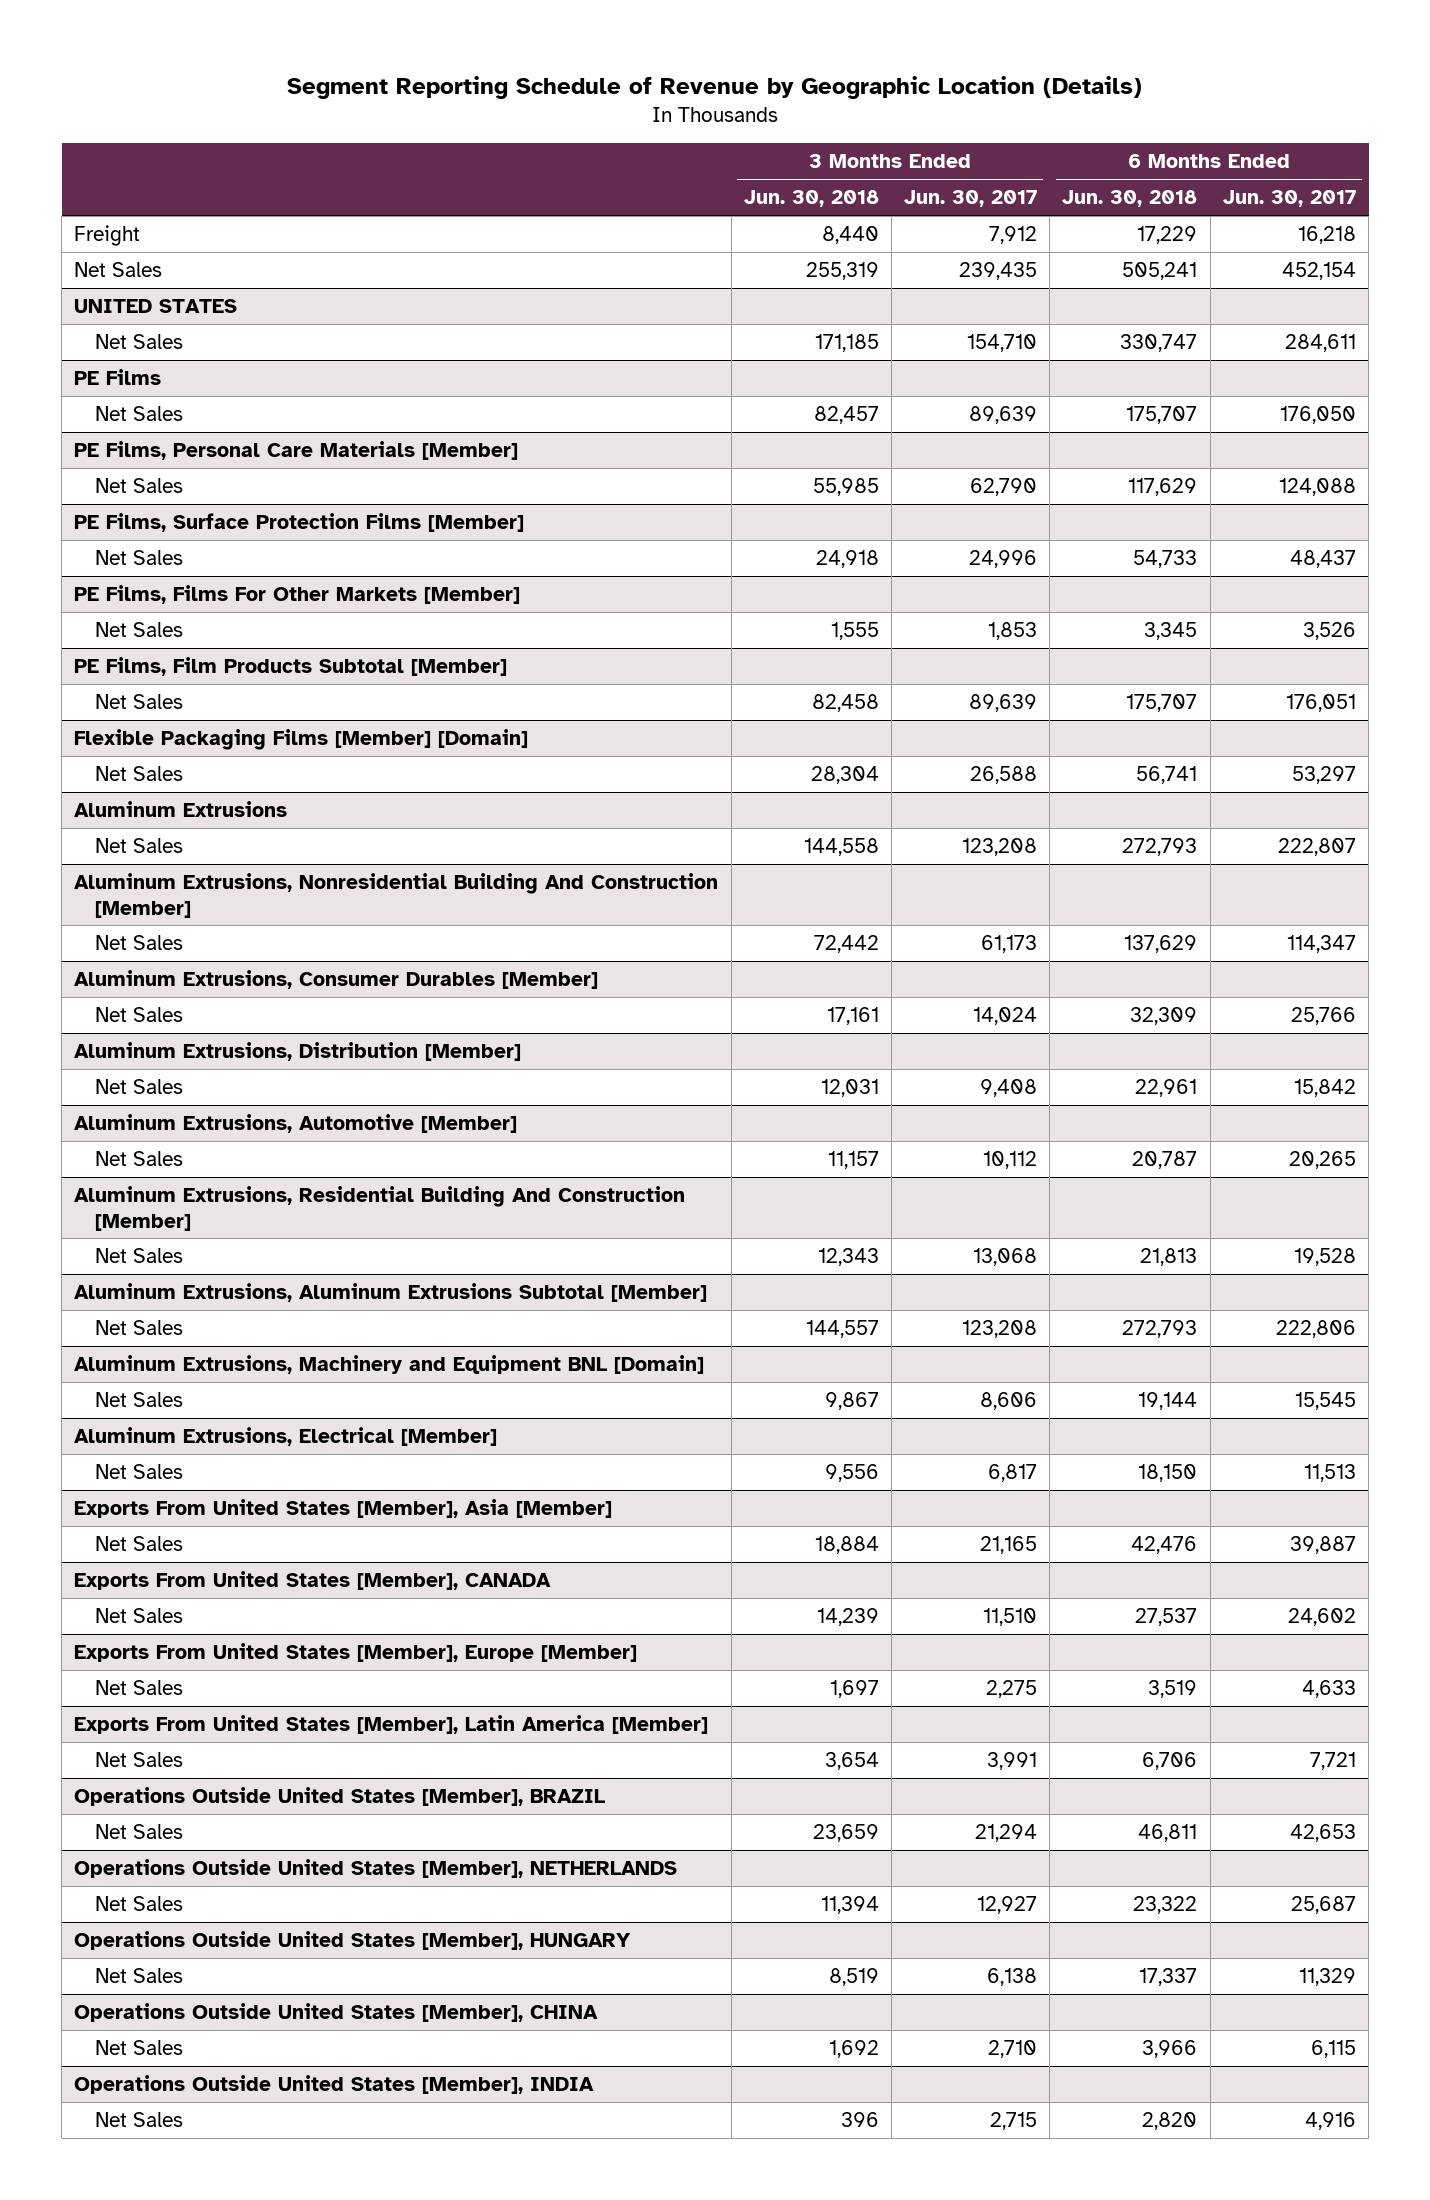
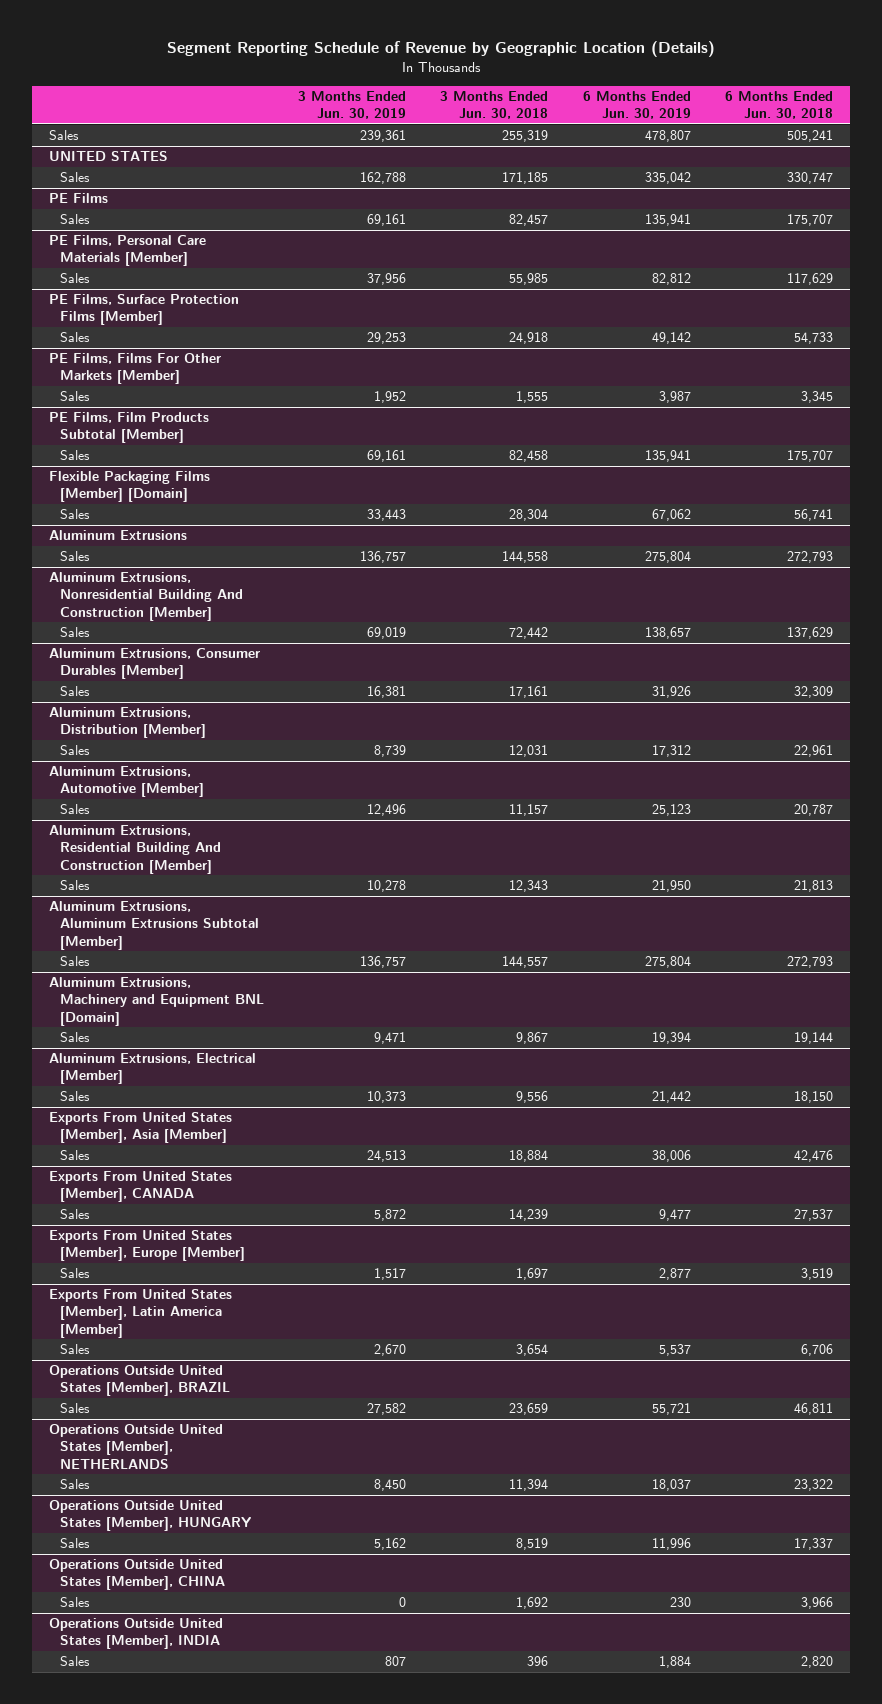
[904,190,1038,208] Jun. 30, 2017 -> none
[1222,190,1356,208] Jun. 30, 2017 -> none
none -> [298,90,407,120] 3 Months Ended Jun. 30, 2019
none -> [582,90,691,120] 6 Months Ended Jun. 30, 2019
[74,225,141,247] Freight -> none
[74,262,163,278] Net Sales -> [49,130,80,141] Sales
[95,334,184,350] Net Sales -> [59,172,90,183] Sales
[95,406,184,422] Net Sales -> [59,214,90,225] Sales
[95,478,184,494] Net Sales -> [59,273,90,284] Sales
[95,550,184,566] Net Sales -> [59,332,90,343] Sales
[95,622,184,638] Net Sales -> [59,391,90,402] Sales
[95,694,184,710] Net Sales -> [59,450,90,461] Sales
[95,766,184,782] Net Sales -> [59,509,90,520] Sales
[95,838,184,854] Net Sales -> [59,551,90,562] Sales
[95,935,184,951] Net Sales -> [59,627,90,638] Sales
[95,1007,184,1023] Net Sales -> [59,686,90,697] Sales
[95,1079,184,1095] Net Sales -> [59,745,90,756] Sales
[95,1151,184,1167] Net Sales -> [59,804,90,815] Sales
[95,1248,184,1264] Net Sales -> [59,880,90,891] Sales
[95,1320,184,1336] Net Sales -> [59,956,90,967] Sales
[95,1392,184,1408] Net Sales -> [59,1032,90,1043] Sales
[95,1464,184,1480] Net Sales -> [59,1091,90,1102] Sales
[95,1536,184,1552] Net Sales -> [59,1150,90,1161] Sales
[95,1608,184,1624] Net Sales -> [59,1209,90,1220] Sales
[95,1680,184,1696] Net Sales -> [59,1268,90,1279] Sales
[95,1752,184,1768] Net Sales -> [59,1344,90,1355] Sales
[95,1824,184,1840] Net Sales -> [59,1403,90,1414] Sales
[95,1896,184,1912] Net Sales -> [59,1479,90,1490] Sales
[95,1968,184,1984] Net Sales -> [59,1538,90,1549] Sales
[95,2040,184,2056] Net Sales -> [59,1597,90,1608] Sales
[95,2112,184,2128] Net Sales -> [59,1656,90,1667] Sales

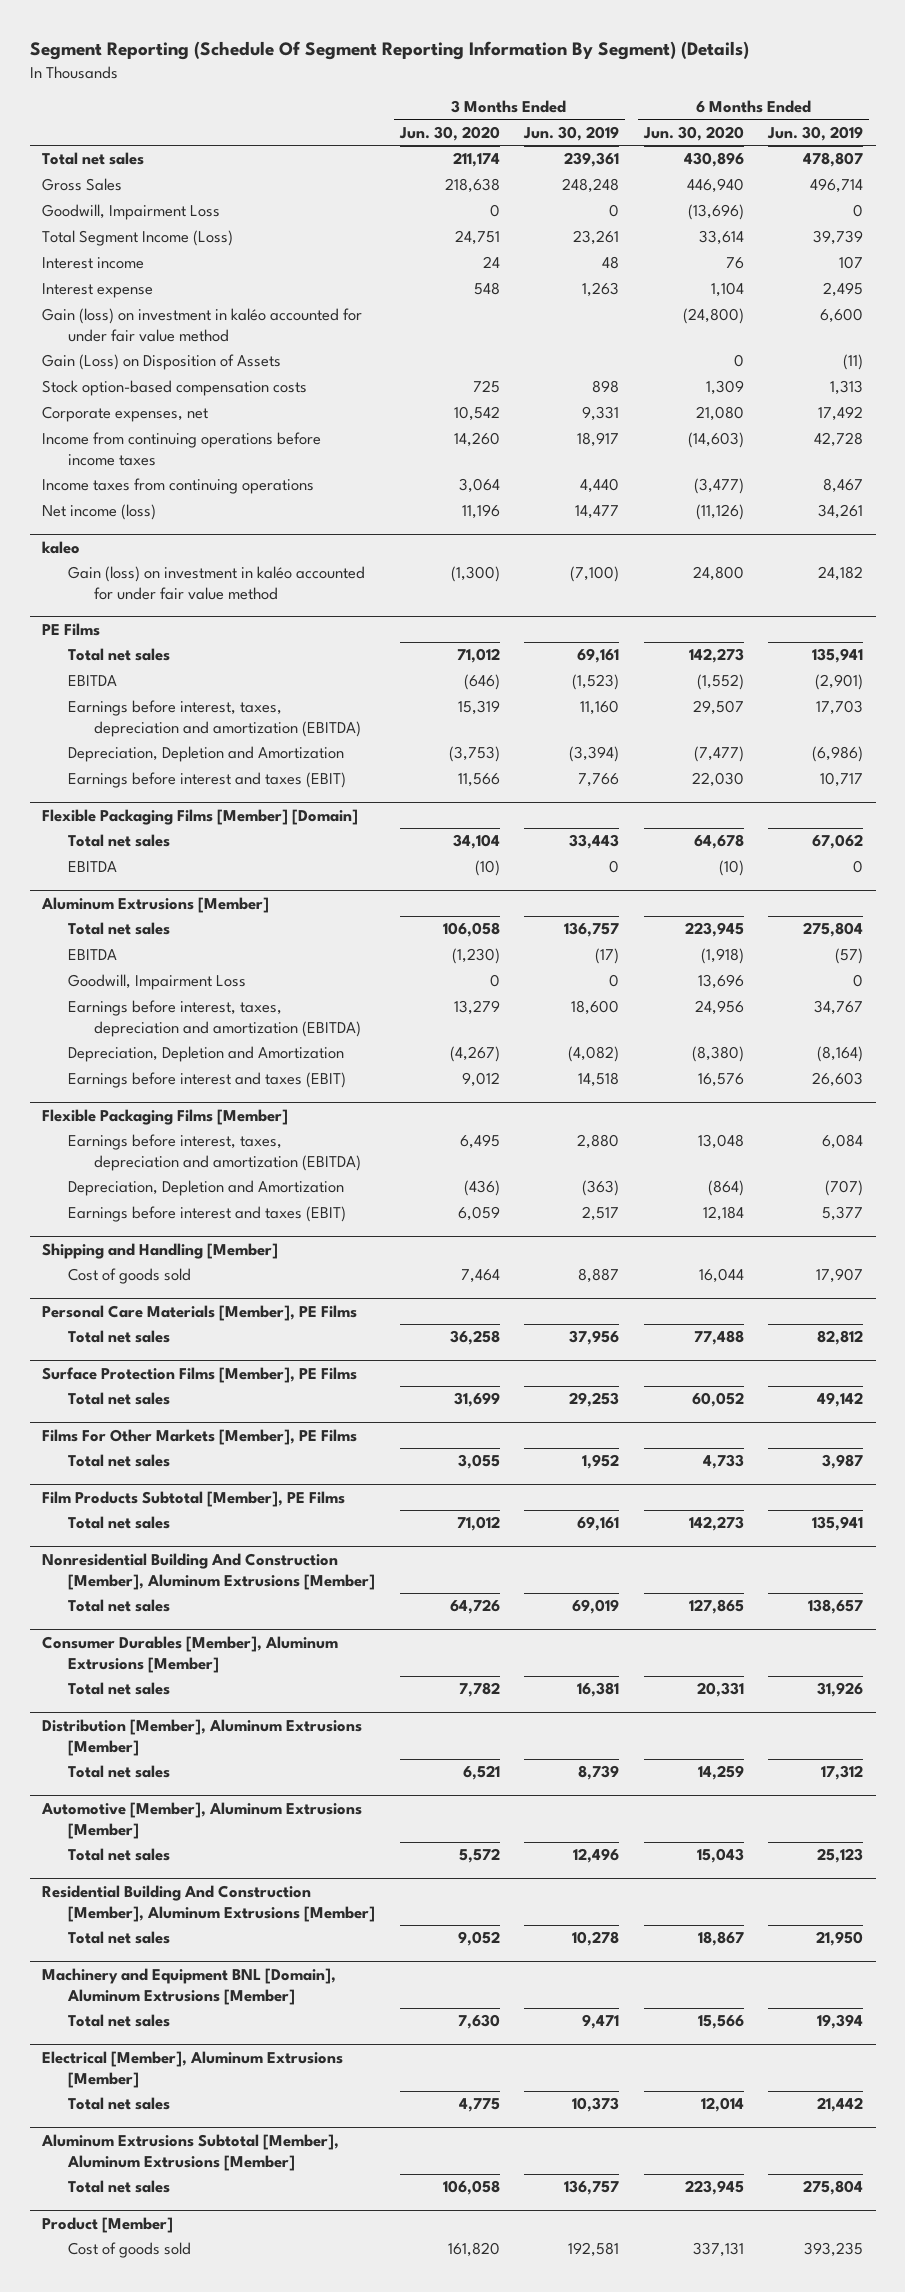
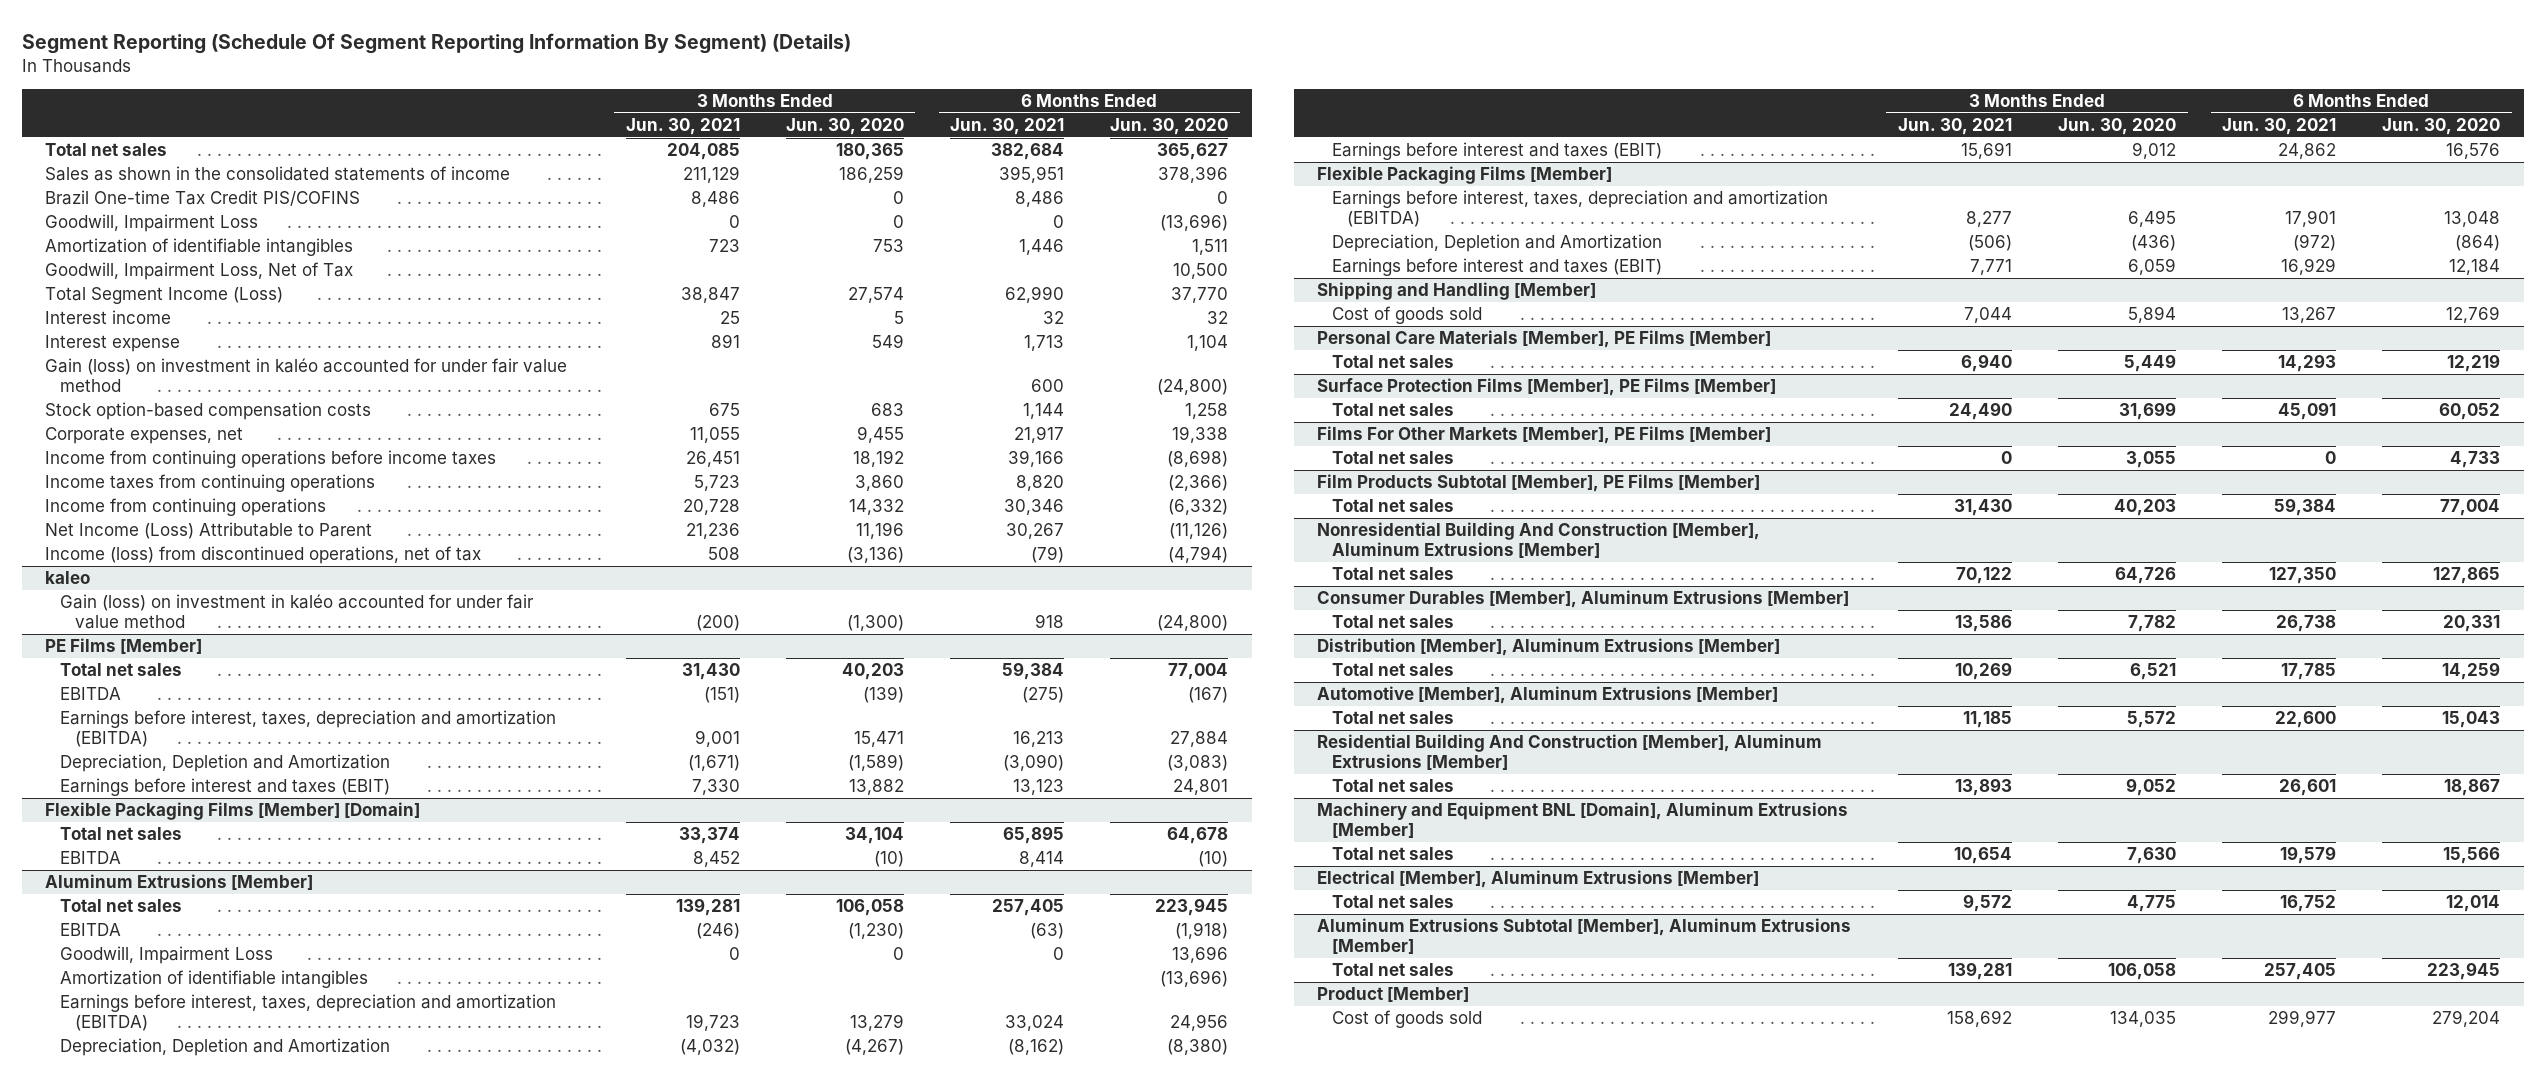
[523,125,620,141] Jun. 30, 2019 -> none
[767,125,864,141] Jun. 30, 2019 -> none
none -> [625,117,740,135] Jun. 30, 2021
none -> [950,117,1065,135] Jun. 30, 2021
[42,178,123,192] Gross Sales -> none
[452,152,500,168] 211,174 -> [835,143,904,161] 180,365
[683,152,744,168] 430,896 -> [1157,143,1229,161] 365,627
none -> [45,166,511,182] Sales as shown in the consolidated statements of income
none -> [45,190,361,207] Brazil One-time Tax Credit PIS/COFINS
none -> [45,238,354,257] Amortization of identifiable intangibles
none -> [45,262,354,281] Goodwill, Impairment Loss, Net of Tax
[454,230,500,246] 24,751 -> [847,287,904,304] 27,574
[698,230,744,246] 33,614 -> [1171,287,1229,304] 37,770
[482,256,500,269] 24 -> [893,311,904,325] 5
[725,257,744,270] 76 -> [1207,311,1229,325] 32
[473,282,500,296] 548 -> [871,334,904,349] 549
[42,354,282,371] Gain (Loss) on Disposition of Assets -> none
[472,380,500,394] 725 -> [870,403,904,417] 683
[705,380,744,396] 1,309 -> [1185,403,1229,420] 1,258
[453,406,500,422] 10,542 -> [856,426,904,444] 9,455
[695,406,744,422] 21,080 -> [1172,426,1229,444] 19,338
[453,432,500,448] 14,260 -> [852,450,904,468] 18,192
[687,432,744,449] (14,603) -> [1167,450,1229,468] (8,698)
[458,478,500,494] 3,064 -> [854,475,904,492] 3,860
[693,478,744,495] (3,477) -> [1168,475,1229,492] (2,366)
none -> [45,498,327,517] Income from continuing operations
[42,504,157,521] Net income (loss) -> [45,522,373,540] Net Income (Loss) Attributable to Parent
none -> [45,546,482,565] Income (loss) from discontinued operations, net of tax
[692,566,744,582] 24,800 -> [1157,614,1229,631] (24,800)
[42,622,101,636] PE Films -> [45,638,203,655] PE Films [Member]
[456,648,500,664] 71,012 -> [841,663,904,681] 40,203
[688,648,744,664] 142,273 -> [1168,663,1229,681] 77,004
[463,674,500,691] (646) -> [862,686,904,704] (139)
[696,674,744,691] (1,552) -> [1188,687,1229,704] (167)
[457,700,500,716] 15,319 -> [853,730,904,747] 15,471
[692,700,744,716] 29,507 -> [1170,730,1229,747] 27,884
[448,746,500,763] (3,753) -> [847,754,904,772] (1,589)
[693,746,744,763] (7,477) -> [1167,755,1229,772] (3,083)
[457,773,500,788] 11,566 -> [848,779,904,796] 13,882
[691,772,744,788] 22,030 -> [1173,779,1229,796] 24,801
none -> [60,970,369,989] Amortization of identifiable intangibles
[460,1269,500,1284] 7,464 -> [2127,306,2176,324] 5,894
[698,1268,744,1284] 16,044 -> [2446,306,2501,324] 12,769
[42,1304,358,1321] Personal Care Materials [Member], PE Films -> [1317,330,1772,349] Personal Care Materials [Member], PE Films [Member]
[449,1330,500,1346] 36,258 -> [2123,354,2176,373] 5,449
[693,1330,744,1346] 77,488 -> [2447,354,2501,373] 12,219
[42,1366,358,1383] Surface Protection Films [Member], PE Films -> [1317,378,1777,397] Surface Protection Films [Member], PE Films [Member]
[42,1428,358,1445] Films For Other Markets [Member], PE Films -> [1317,426,1772,445] Films For Other Markets [Member], PE Films [Member]
[42,1490,346,1507] Film Products Subtotal [Member], PE Films -> [1317,474,1761,493] Film Products Subtotal [Member], PE Films [Member]
[456,1516,500,1532] 71,012 -> [2113,499,2176,517] 40,203
[688,1516,744,1532] 142,273 -> [2440,499,2501,517] 77,004
[447,2242,500,2258] 161,820 -> [2109,1011,2176,1028] 134,035
[692,2242,744,2258] 337,131 -> [2432,1010,2501,1028] 279,204

